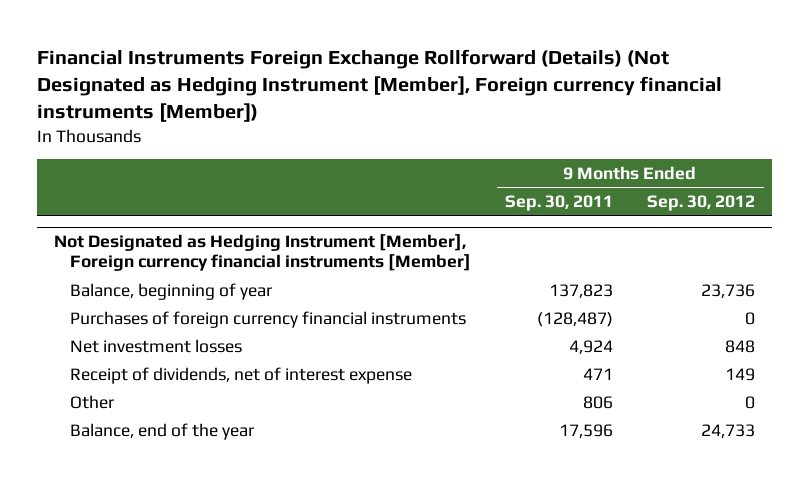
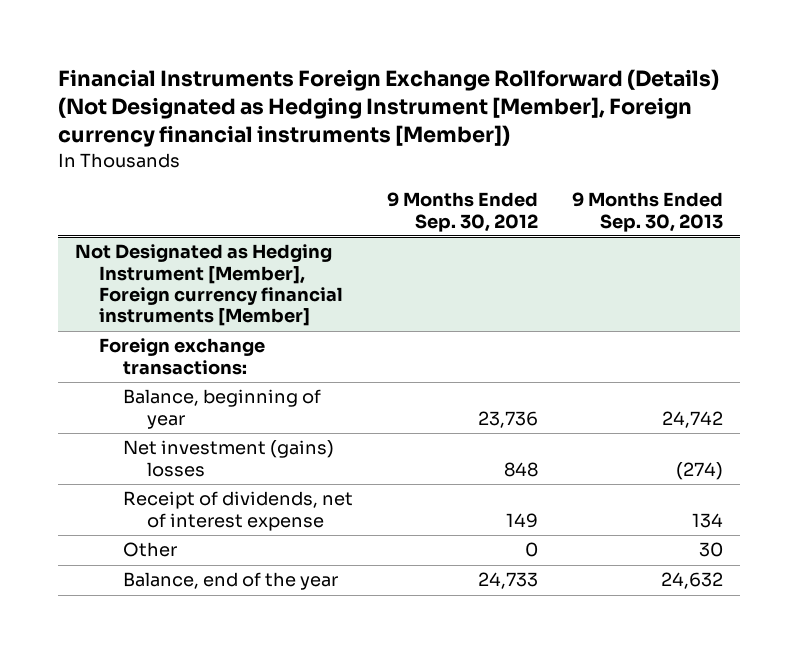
[505,195,614,212] Sep. 30, 2011 -> none
none -> [572,192,724,232] 9 Months Ended Sep. 30, 2013
none -> [99,338,266,375] Foreign exchange transactions:
[70,310,467,328] Purchases of foreign currency financial instruments -> none
[70,338,243,353] Net investment losses -> [122,440,334,477] Net investment (gains) losses

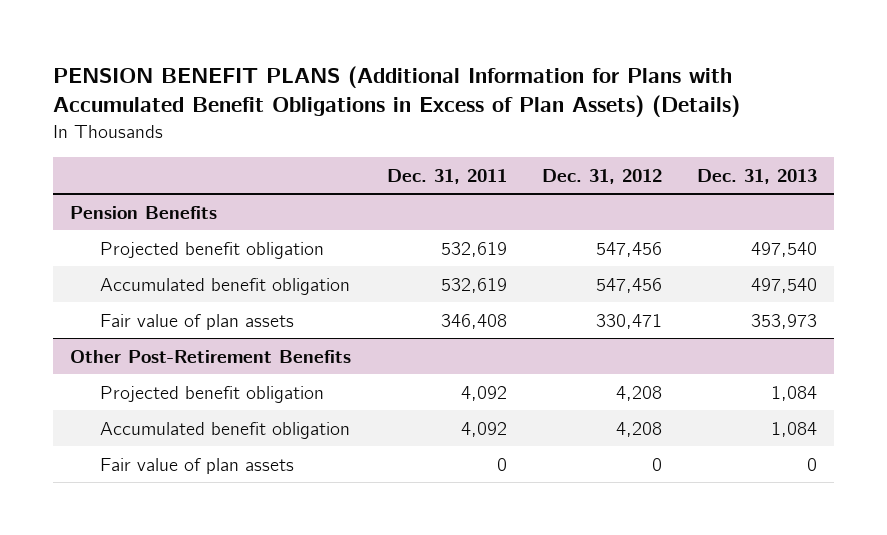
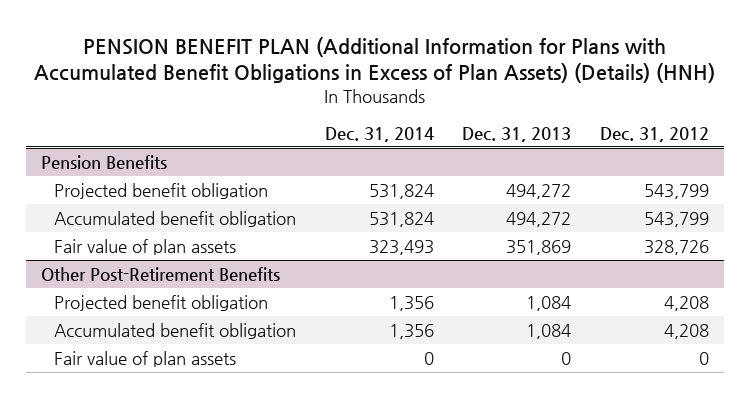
[52,65,740,118] PENSION BENEFIT PLANS (Additional Information for Plans with Accumulated Benefit Obligations in Excess of Plan Assets) (Details) -> [33,36,715,84] PENSION BENEFIT PLAN (Additional Information for Plans with Accumulated Benefit Obligations in Excess of Plan Assets) (Details) (HNH)
[386,169,507,185] Dec. 31, 2011 -> none
none -> [324,126,434,142] Dec. 31, 2014
[595,241,662,257] 547,456 -> [644,183,710,199] 543,799
[750,241,817,257] 497,540 -> [506,183,572,199] 494,272
[595,277,662,293] 547,456 -> [644,211,710,227] 543,799
[750,277,817,293] 497,540 -> [506,211,572,227] 494,272
[595,313,662,329] 330,471 -> [644,239,710,255] 328,726
[750,313,817,329] 353,973 -> [506,239,572,255] 351,869

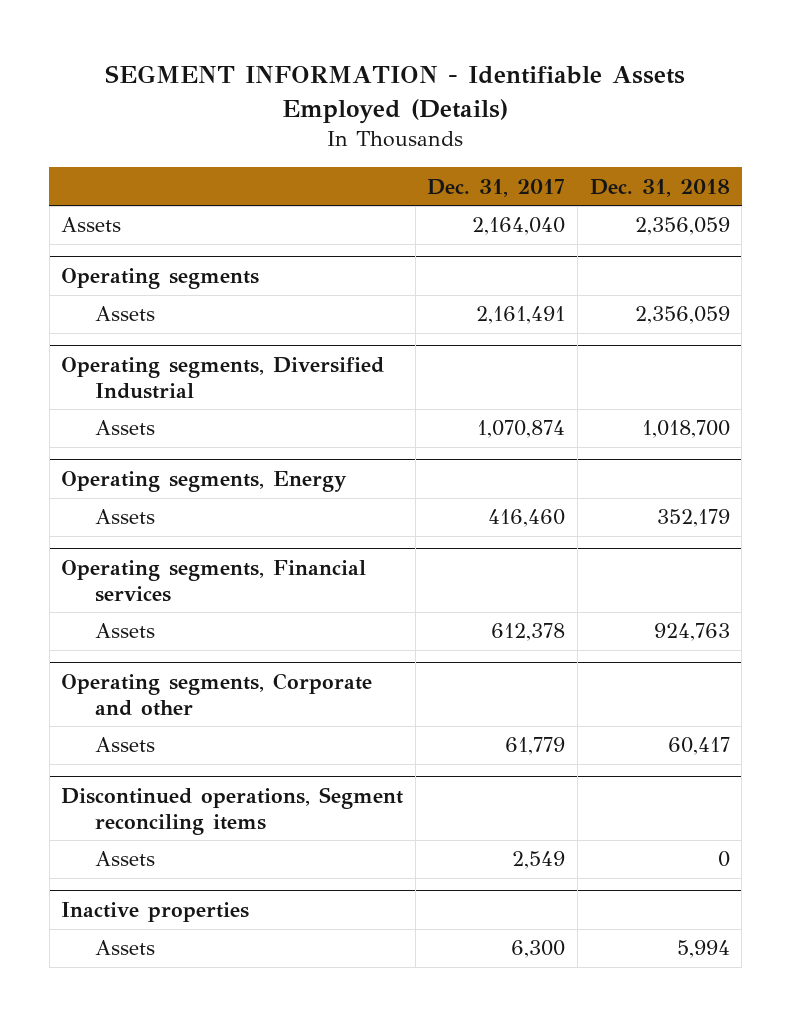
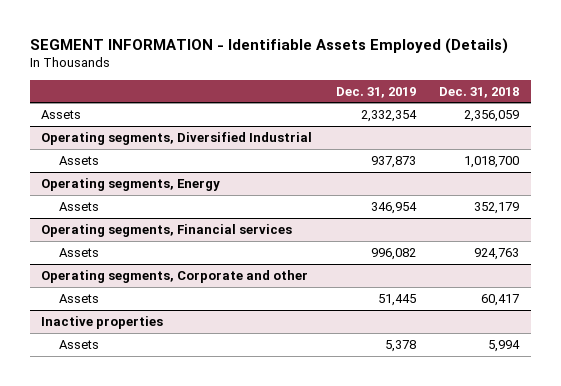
[427,178,566,197] Dec. 31, 2017 -> none
none -> [335,86,416,98] Dec. 31, 2019
[61,268,260,290] Operating segments -> none
[94,306,155,322] Assets -> none
[61,787,404,835] Discontinued operations, Segment reconciling items -> none
[94,851,155,867] Assets -> none

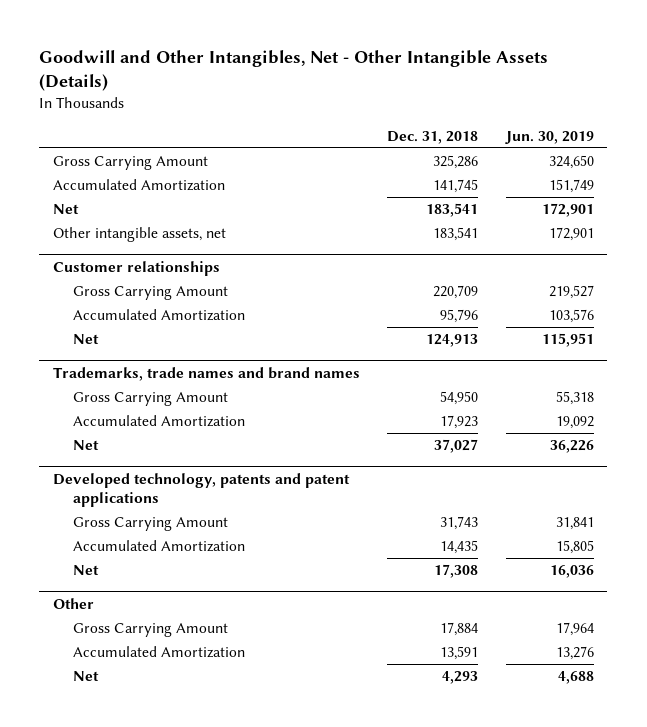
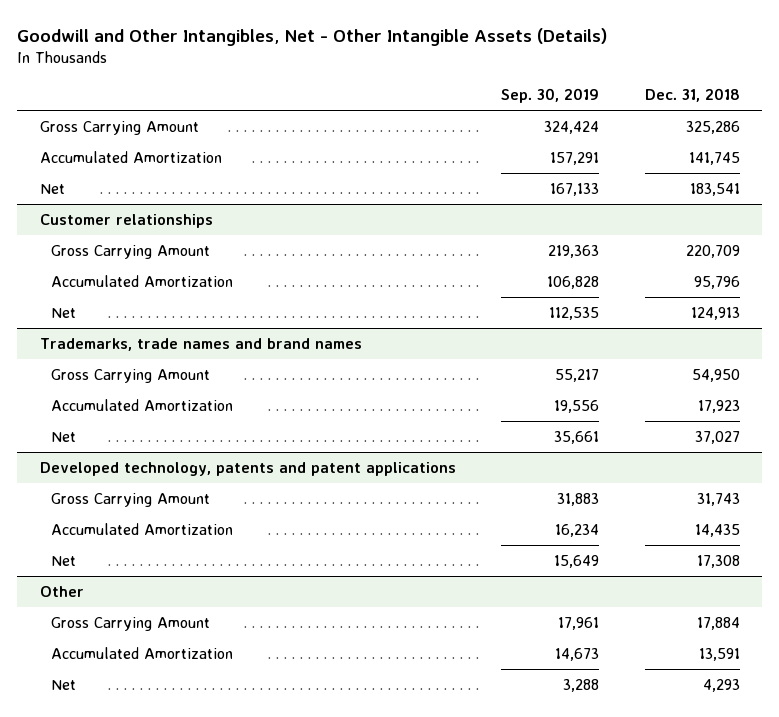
[504,130,594,144] Jun. 30, 2019 -> none
none -> [501,88,600,104] Sep. 30, 2019
[53,226,227,242] Other intangible assets, net -> none

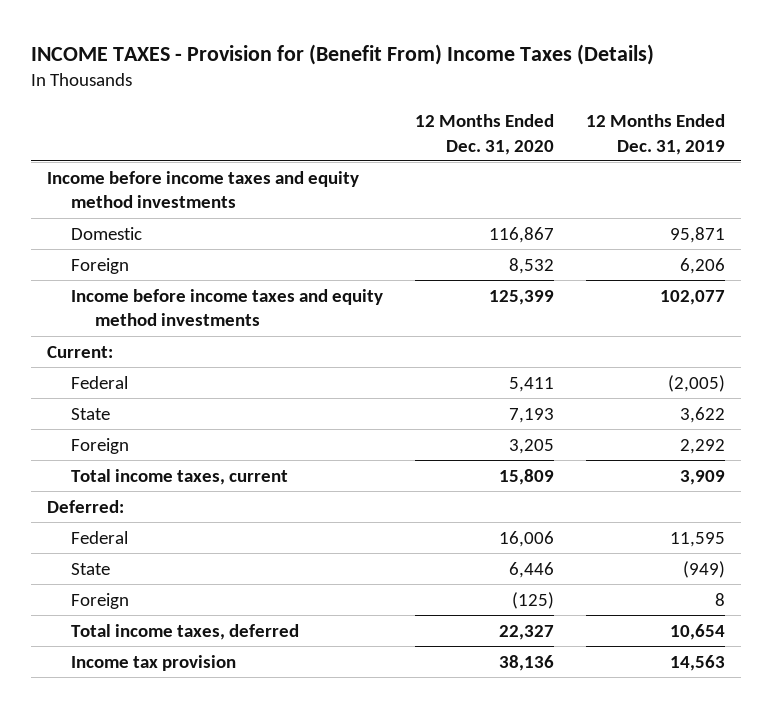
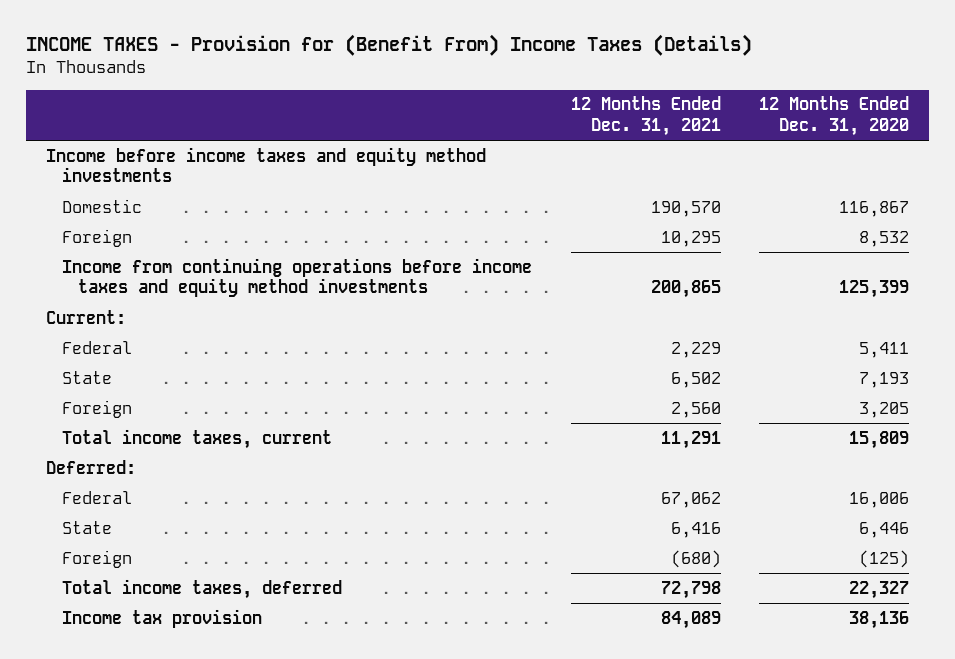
[586,114,726,155] 12 Months Ended Dec. 31, 2019 -> none
none -> [570,96,721,136] 12 Months Ended Dec. 31, 2021
[71,288,384,327] Income before income taxes and equity method investments -> [61,257,532,298] Income from continuing operations before income taxes and equity method investments

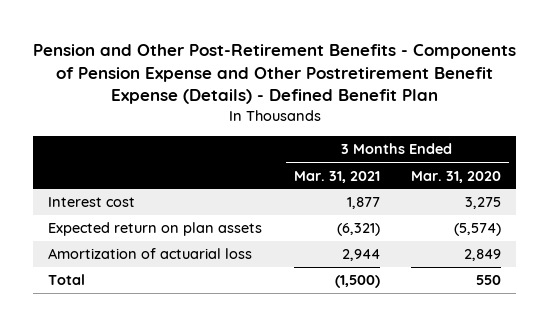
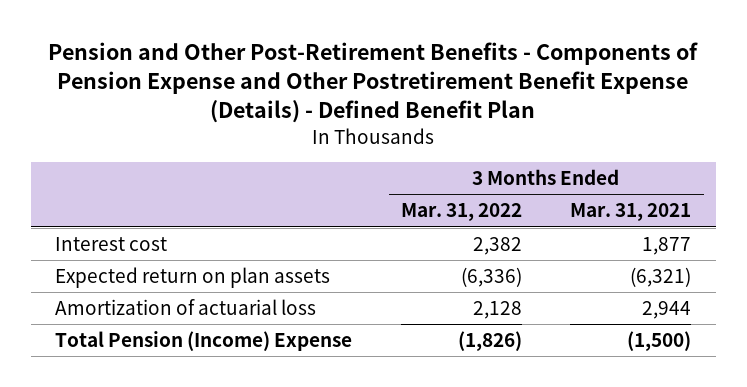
[410,170,501,183] Mar. 31, 2020 -> none
none -> [400,203,522,222] Mar. 31, 2022
[48,274,86,286] Total -> [55,330,353,351] Total Pension (Income) Expense

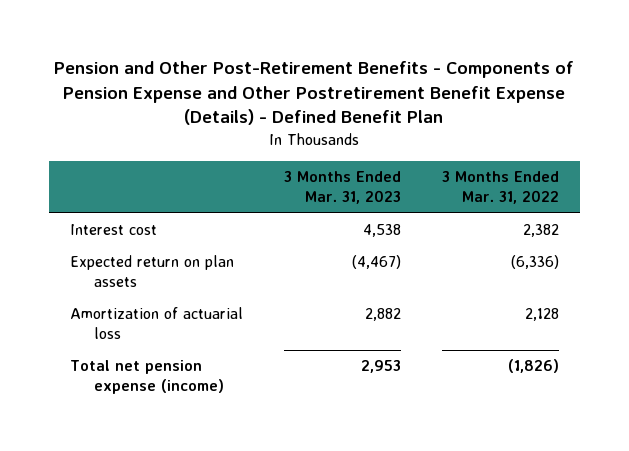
[570,203,692,222] Mar. 31, 2021 -> none
none -> [283,171,401,205] 3 Months Ended Mar. 31, 2023
[55,330,353,351] Total Pension (Income) Expense -> [69,360,224,395] Total net pension expense (income)

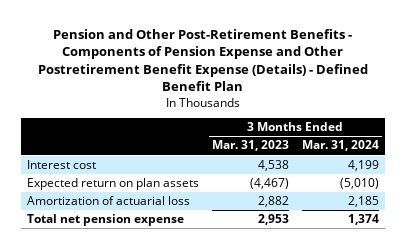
[442,171,560,205] 3 Months Ended Mar. 31, 2022 -> none
none -> [301,140,379,152] Mar. 31, 2024
[69,360,224,395] Total net pension expense (income) -> [27,214,185,227] Total net pension expense

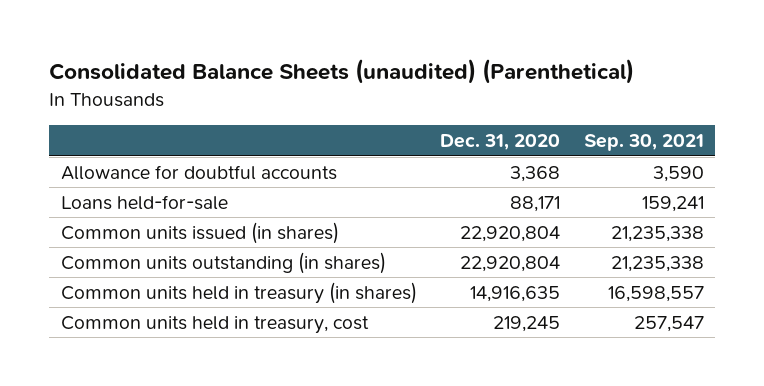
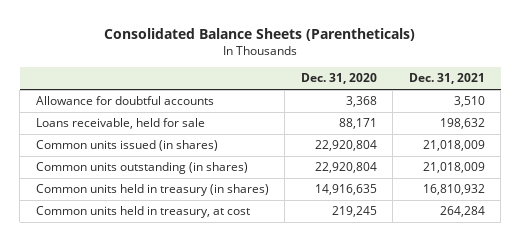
[49,59,635,85] Consolidated Balance Sheets (unaudited) (Parenthetical) -> [104,27,416,41] Consolidated Balance Sheets (Parentheticals)
[583,134,704,152] Sep. 30, 2021 -> none
none -> [408,73,485,85] Dec. 31, 2021
[60,194,228,210] Loans held-for-sale -> [35,118,205,130] Loans receivable, held for sale
[60,315,369,334] Common units held in treasury, cost -> [35,206,250,219] Common units held in treasury, at cost

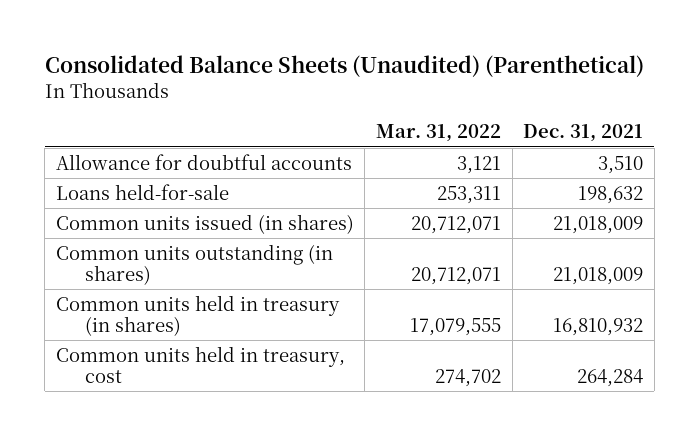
[104,27,416,41] Consolidated Balance Sheets (Parentheticals) -> [44,55,644,78] Consolidated Balance Sheets (Unaudited) (Parenthetical)
[300,73,377,85] Dec. 31, 2020 -> none
none -> [376,124,502,143] Mar. 31, 2022
[35,118,205,130] Loans receivable, held for sale -> [55,183,229,200] Loans held-for-sale
[35,206,250,219] Common units held in treasury, at cost -> [55,345,345,384] Common units held in treasury, cost

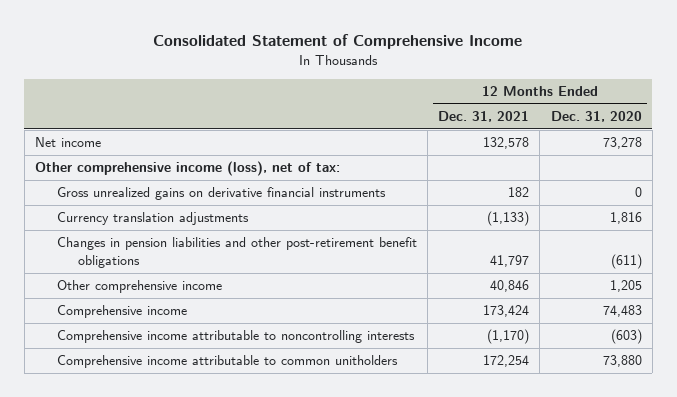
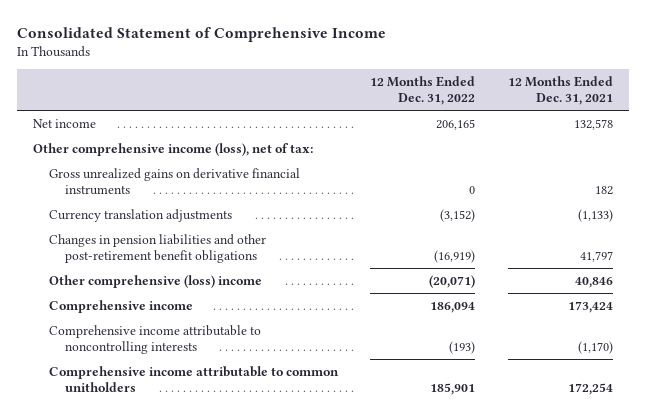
[550,111,642,123] Dec. 31, 2020 -> none
none -> [370,76,476,106] 12 Months Ended Dec. 31, 2022
[56,280,222,294] Other comprehensive income -> [48,274,262,288] Other comprehensive (loss) income

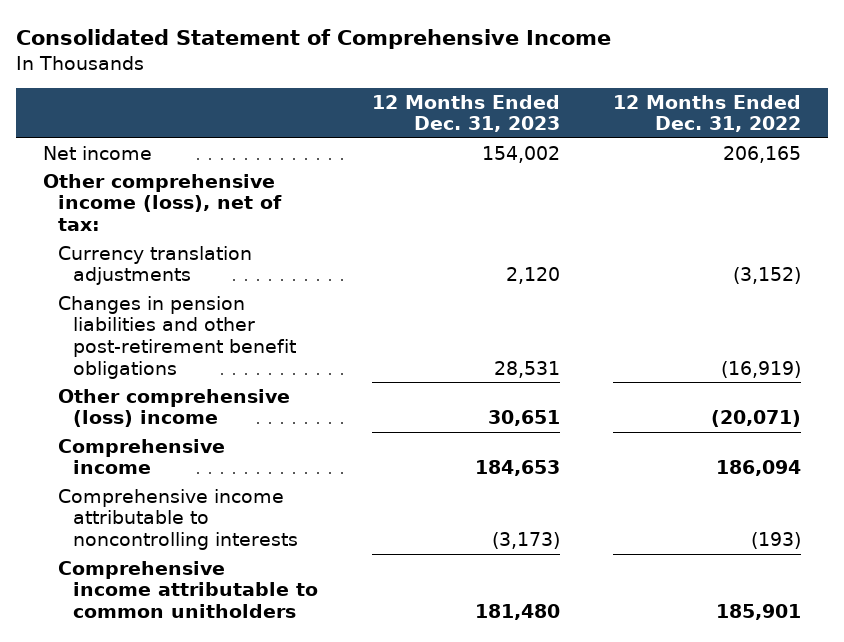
[507,76,613,106] 12 Months Ended Dec. 31, 2021 -> none
none -> [371,94,560,133] 12 Months Ended Dec. 31, 2023
[48,167,300,195] Gross unrealized gains on derivative financial instruments -> none

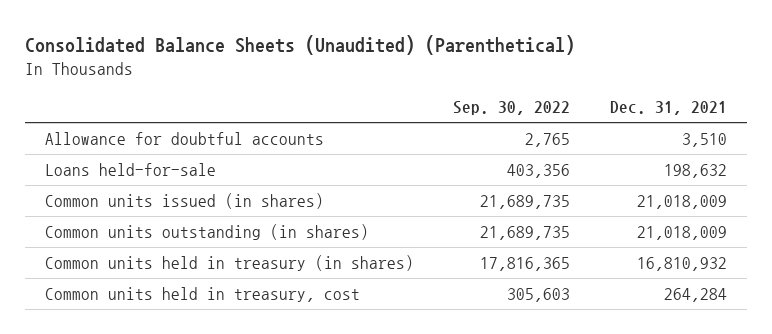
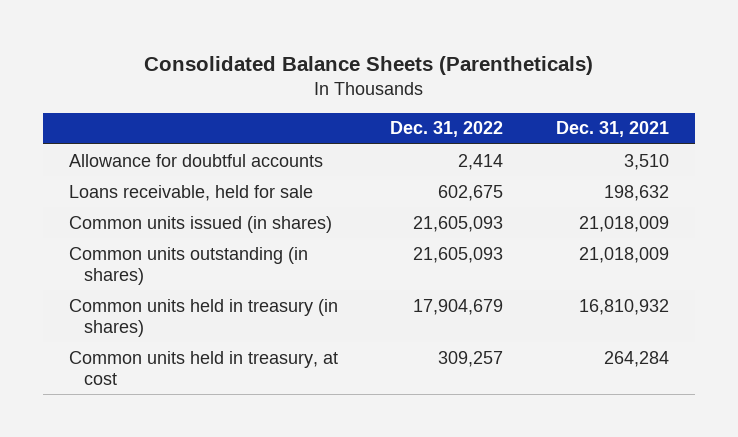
[24,35,575,56] Consolidated Balance Sheets (Unaudited) (Parenthetical) -> [143,55,593,75] Consolidated Balance Sheets (Parentheticals)
[453,101,571,116] Sep. 30, 2022 -> none
none -> [390,121,504,138] Dec. 31, 2022
[44,163,216,177] Loans held-for-sale -> [69,184,314,201] Loans receivable, held for sale
[44,287,360,303] Common units held in treasury, cost -> [69,350,339,385] Common units held in treasury, at cost

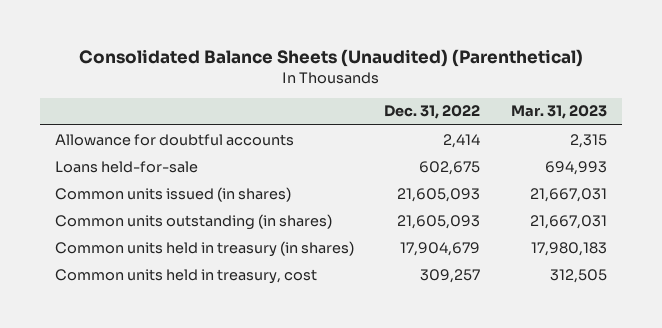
[143,55,593,75] Consolidated Balance Sheets (Parentheticals) -> [78,48,583,67] Consolidated Balance Sheets (Unaudited) (Parenthetical)
[555,121,669,138] Dec. 31, 2021 -> none
none -> [510,105,607,120] Mar. 31, 2023
[69,184,314,201] Loans receivable, held for sale -> [55,160,199,173] Loans held-for-sale
[69,350,339,385] Common units held in treasury, at cost -> [55,268,318,284] Common units held in treasury, cost

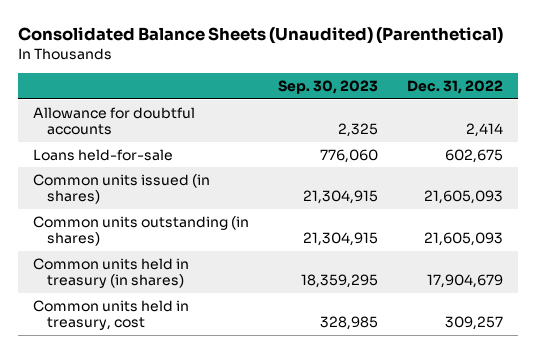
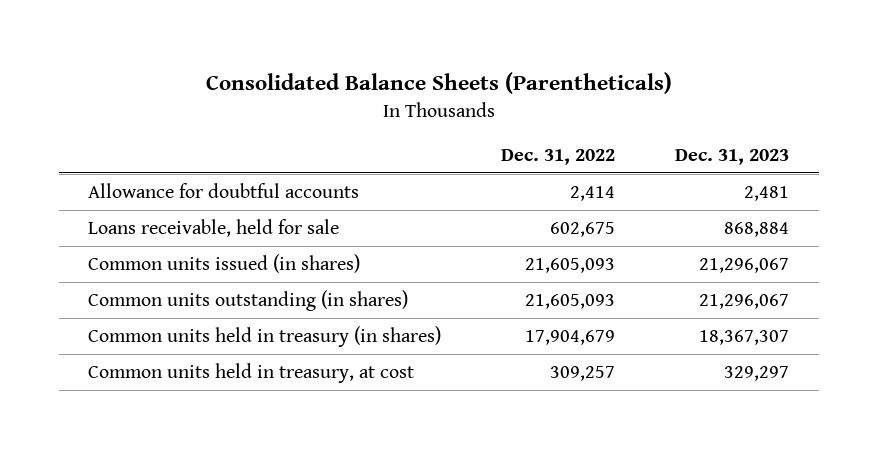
[18,27,504,45] Consolidated Balance Sheets (Unaudited) (Parenthetical) -> [205,71,672,94] Consolidated Balance Sheets (Parentheticals)
[278,80,379,95] Sep. 30, 2023 -> none
none -> [675,149,790,166] Dec. 31, 2023
[32,148,173,161] Loans held-for-sale -> [88,219,340,238] Loans receivable, held for sale
[32,299,189,331] Common units held in treasury, cost -> [88,363,415,384] Common units held in treasury, at cost

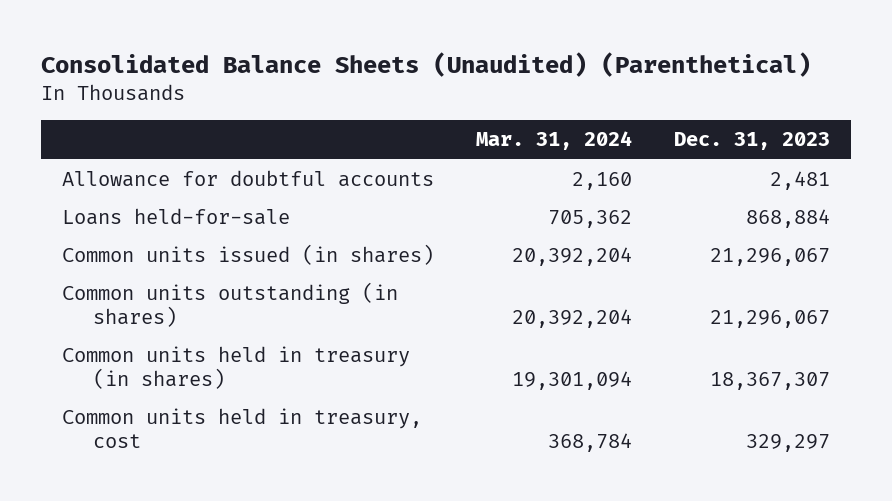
[205,71,672,94] Consolidated Balance Sheets (Parentheticals) -> [41,51,812,77] Consolidated Balance Sheets (Unaudited) (Parenthetical)
[501,149,616,166] Dec. 31, 2022 -> none
none -> [475,131,632,151] Mar. 31, 2024
[88,219,340,238] Loans receivable, held for sale -> [62,208,291,226] Loans held-for-sale
[88,363,415,384] Common units held in treasury, at cost -> [62,408,423,449] Common units held in treasury, cost

